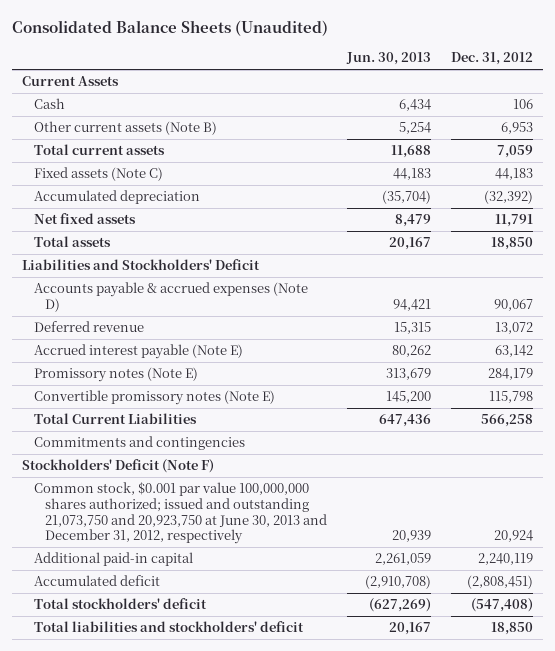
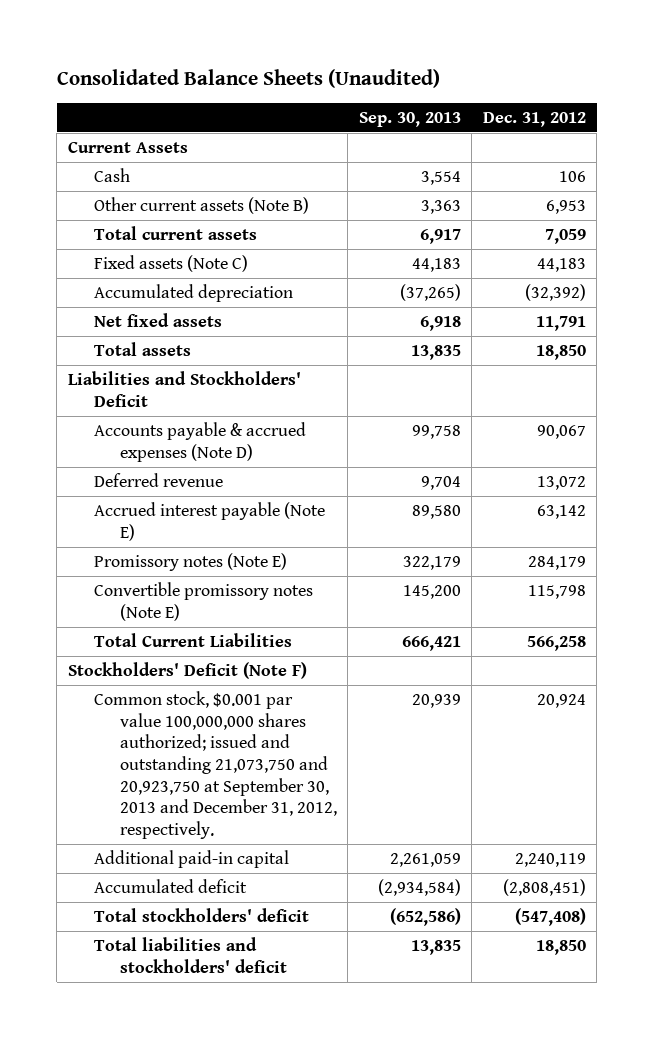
[346,52,432,66] Jun. 30, 2013 -> none
none -> [358,111,461,127] Sep. 30, 2013
[33,436,245,451] Commitments and contingencies -> none
[33,482,328,545] Common stock, $0.001 par value 100,000,000 shares authorized; issued and outstanding 21,073,750 and 20,923,750 at June 30, 2013 and December 31, 2012, respectively -> [93,691,337,839] Common stock, $0.001 par value 100,000,000 shares authorized; issued and outstanding 21,073,750 and 20,923,750 at September 30, 2013 and December 31, 2012, respectively.

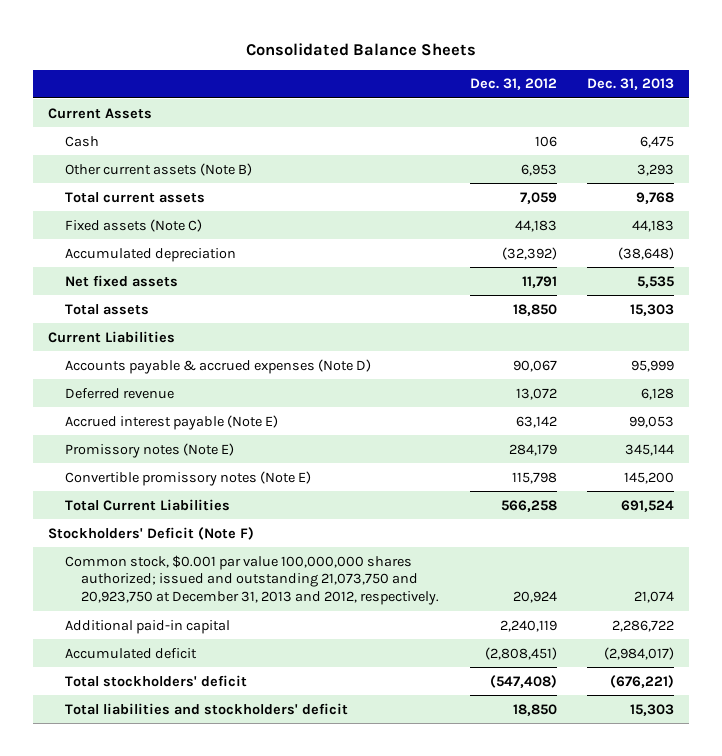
[56,68,440,88] Consolidated Balance Sheets (Unaudited) -> [246,43,477,57] Consolidated Balance Sheets
[358,111,461,127] Sep. 30, 2013 -> none
none -> [587,78,675,91] Dec. 31, 2013
[67,371,301,407] Liabilities and Stockholders' Deficit -> none
none -> [48,330,176,343] Current Liabilities
[93,691,337,839] Common stock, $0.001 par value 100,000,000 shares authorized; issued and outstanding 21,073,750 and 20,923,750 at September 30, 2013 and December 31, 2012, respectively. -> [64,554,439,606] Common stock, $0.001 par value 100,000,000 shares authorized; issued and outstanding 21,073,750 and 20,923,750 at December 31, 2013 and 2012, respectively.

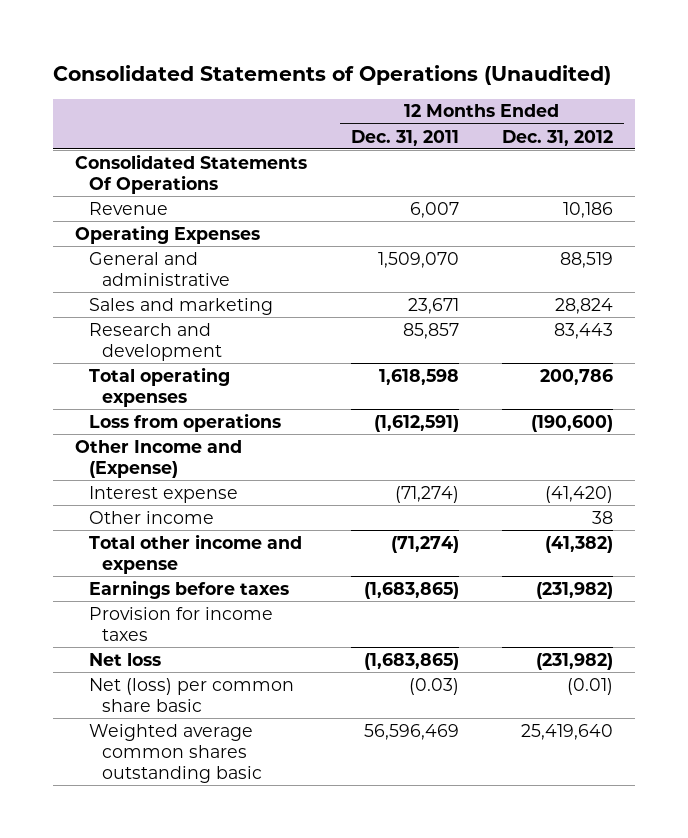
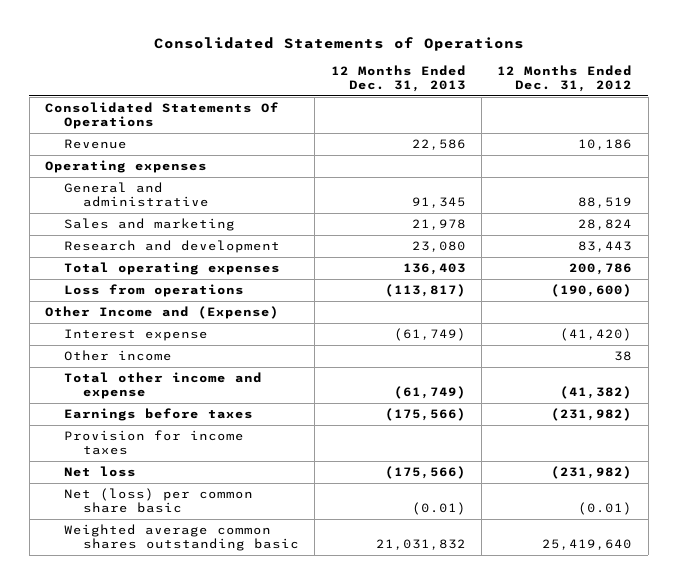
[53,64,612,85] Consolidated Statements of Operations (Unaudited) -> [153,36,524,51] Consolidated Statements of Operations
[350,129,459,146] Dec. 31, 2011 -> none
none -> [330,64,466,92] 12 Months Ended Dec. 31, 2013
[75,224,261,244] Operating Expenses -> [45,160,208,174] Operating expenses

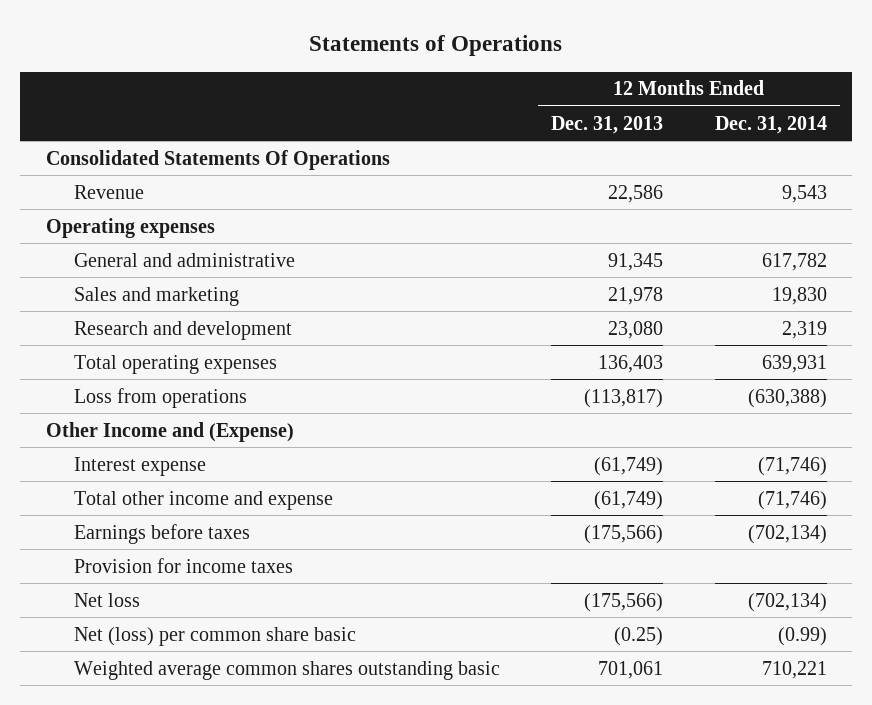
[153,36,524,51] Consolidated Statements of Operations -> [309,35,563,57] Statements of Operations
[497,64,633,92] 12 Months Ended Dec. 31, 2012 -> none
none -> [714,115,827,134] Dec. 31, 2014
[64,350,173,362] Other income -> none
[411,502,466,516] (0.01) -> [614,626,664,646] (0.25)
[375,539,466,551] 21,031,832 -> [598,660,664,679] 701,061

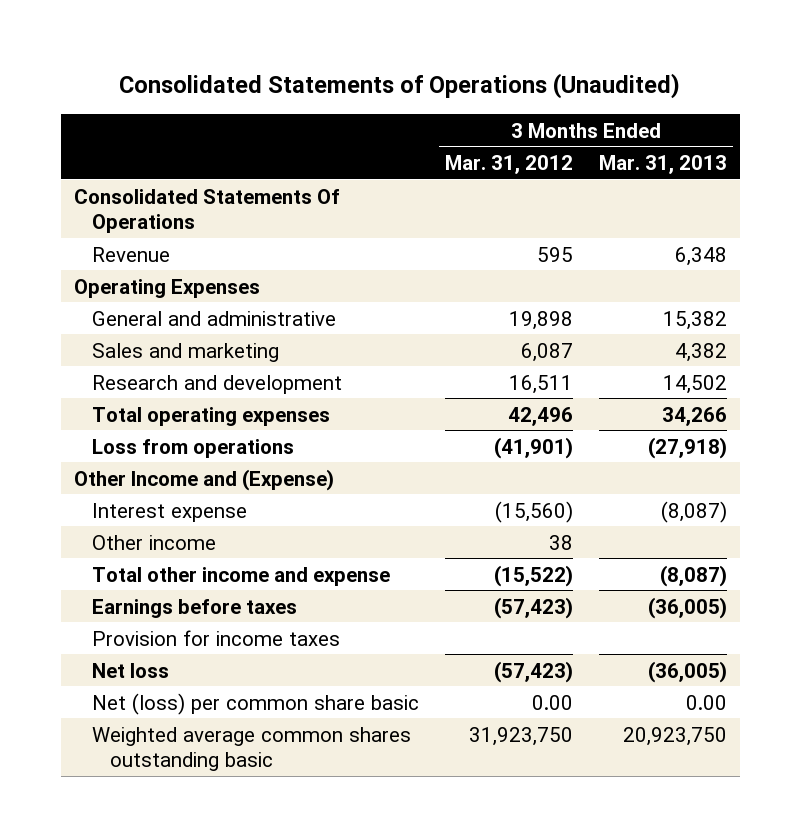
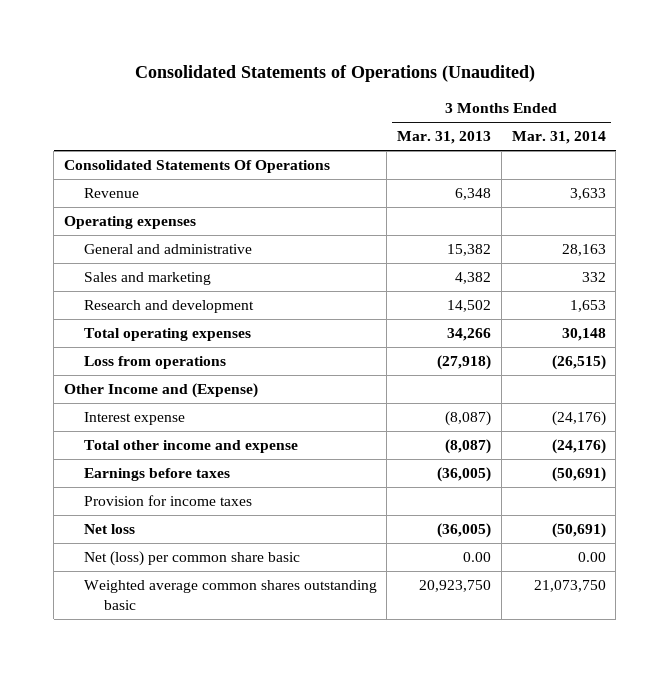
[445,154,574,174] Mar. 31, 2012 -> none
none -> [511,131,606,145] Mar. 31, 2014
[74,278,261,298] Operating Expenses -> [63,216,196,230] Operating expenses
[92,534,217,550] Other income -> none

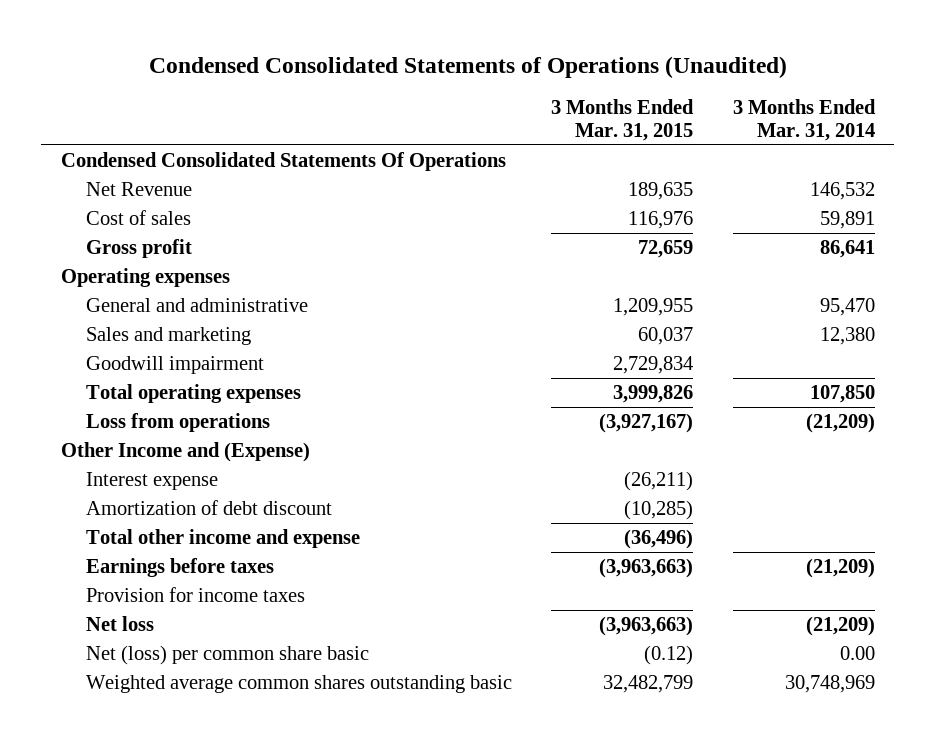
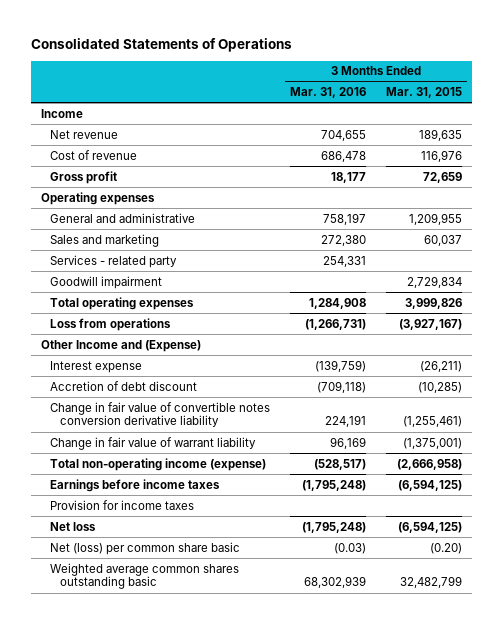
[148,55,787,78] Condensed Consolidated Statements of Operations (Unaudited) -> [31,38,293,53] Consolidated Statements of Operations
[732,98,876,142] 3 Months Ended Mar. 31, 2014 -> none
none -> [290,87,367,99] Mar. 31, 2016
[60,151,506,171] Condensed Consolidated Statements Of Operations -> none
none -> [41,108,84,118] Income
[85,181,192,196] Net Revenue -> [50,129,119,139] Net revenue
[85,209,191,225] Cost of sales -> [50,149,138,160] Cost of revenue
none -> [50,254,178,268] Services - related party
[85,499,332,515] Amortization of debt discount -> [50,380,198,391] Accretion of debt discount
none -> [50,401,271,428] Change in fair value of convertible notes conversion derivative liability
none -> [50,436,257,450] Change in fair value of warrant liability
[85,528,360,548] Total other income and expense -> [50,457,267,471] Total non-operating income (expense)
[624,528,694,549] (36,496) -> [396,458,462,470] (2,666,958)
[85,557,274,577] Earnings before taxes -> [50,478,221,492] Earnings before income taxes
[599,557,694,578] (3,963,663) -> [397,479,462,491] (6,594,125)
[599,615,694,636] (3,963,663) -> [397,521,462,533] (6,594,125)
[644,644,694,665] (0.12) -> [429,542,462,554] (0.20)

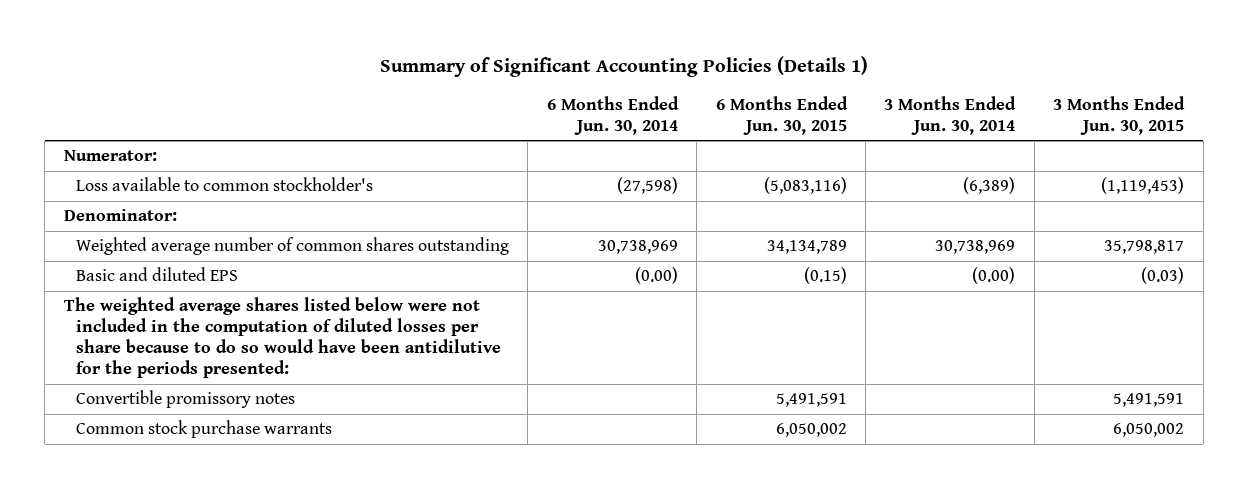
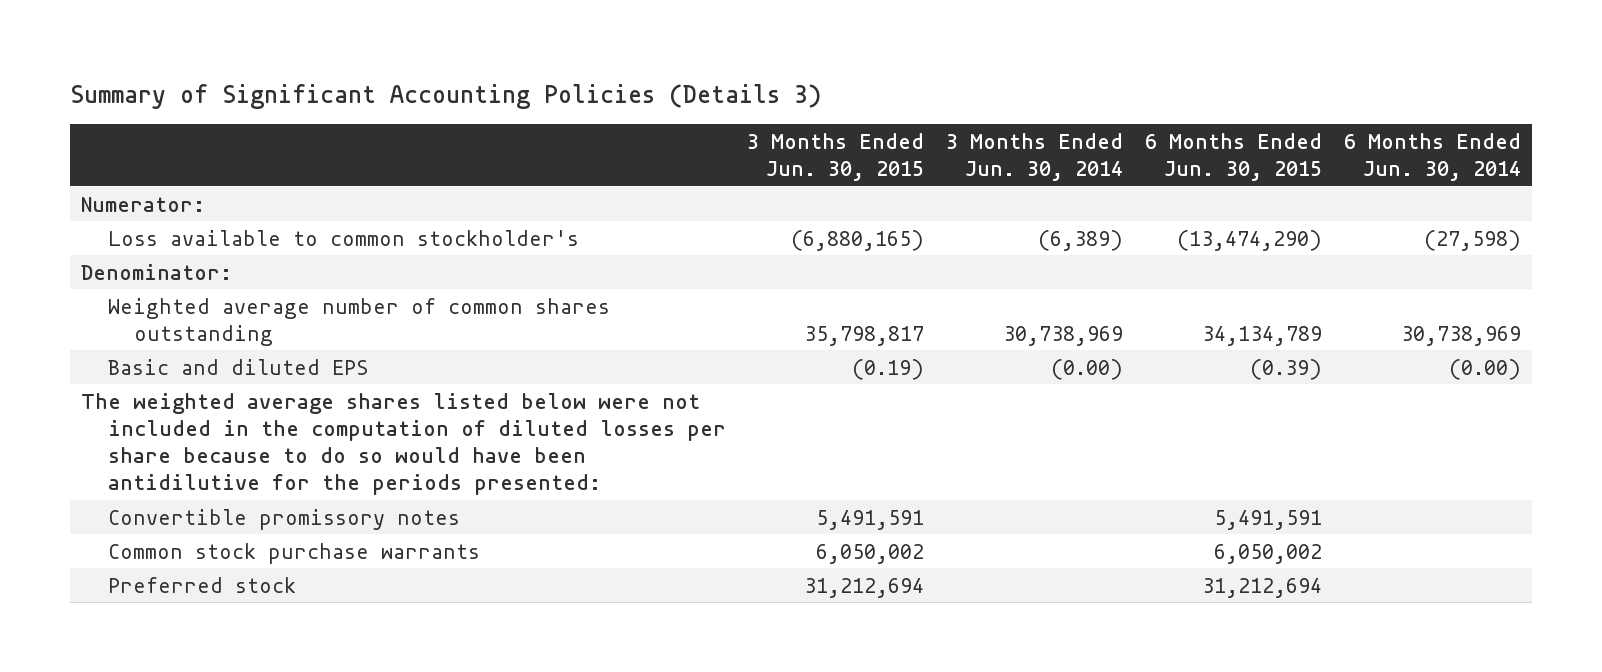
[379,55,868,77] Summary of Significant Accounting Policies (Details 1) -> [69,84,821,110] Summary of Significant Accounting Policies (Details 3)
[763,177,847,195] (5,083,116) -> [1177,229,1323,251] (13,474,290)
[1101,177,1185,195] (1,119,453) -> [791,229,925,251] (6,880,165)
[803,267,847,285] (0.15) -> [1250,358,1323,380] (0.39)
[1141,267,1185,285] (0.03) -> [852,358,925,380] (0.19)
none -> [107,576,296,593] Preferred stock

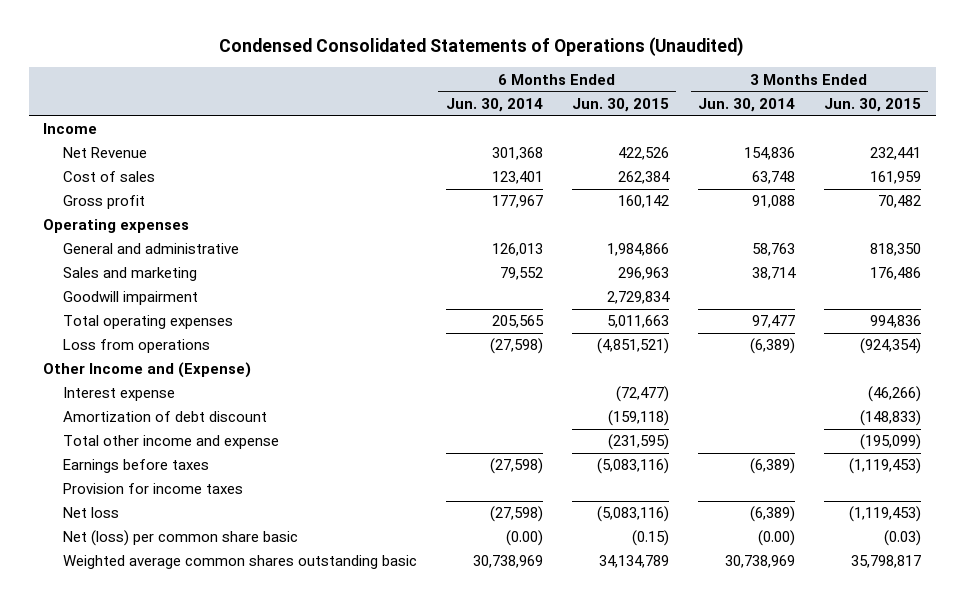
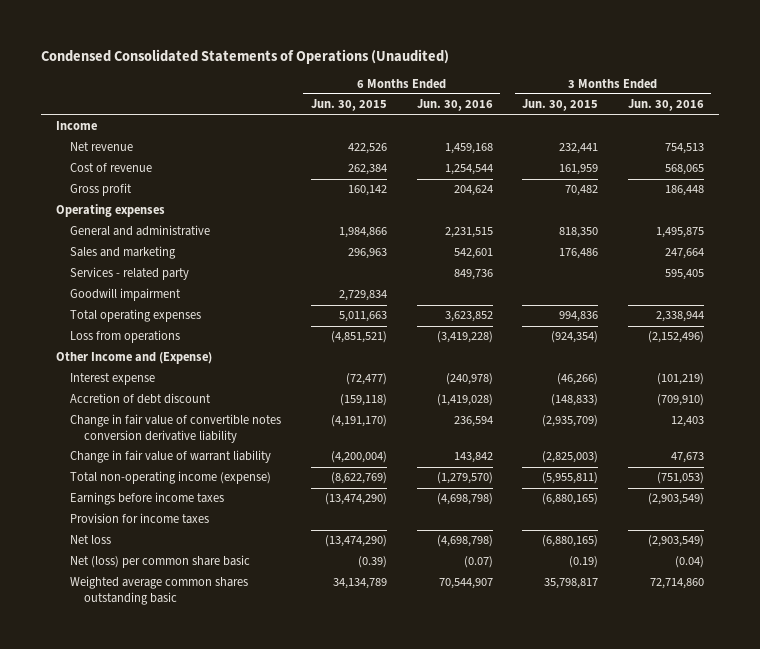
[445,97,543,112] Jun. 30, 2014 -> none
[697,97,795,112] Jun. 30, 2014 -> none
none -> [416,99,493,112] Jun. 30, 2016
none -> [627,99,704,112] Jun. 30, 2016
[62,147,147,159] Net Revenue -> [70,142,134,152] Net revenue
[62,171,155,183] Cost of sales -> [70,163,153,173] Cost of revenue
none -> [70,267,190,281] Services - related party
[62,411,267,423] Amortization of debt discount -> [70,393,212,405] Accretion of debt discount
none -> [70,414,282,443] Change in fair value of convertible notes conversion derivative liability
none -> [70,450,272,464] Change in fair value of warrant liability
[62,435,279,450] Total other income and expense -> [70,471,272,485] Total non-operating income (expense)
[607,434,669,451] (231,595) -> [330,472,387,485] (8,622,769)
[860,434,922,451] (195,099) -> [542,472,599,485] (5,955,811)
[62,459,209,474] Earnings before taxes -> [70,492,225,506] Earnings before income taxes
[596,458,669,475] (5,083,116) -> [324,493,387,506] (13,474,290)
[849,458,922,475] (1,119,453) -> [542,493,599,506] (6,880,165)
[596,506,669,523] (5,083,116) -> [324,535,387,548] (13,474,290)
[849,506,922,523] (1,119,453) -> [542,535,599,548] (6,880,165)
[631,530,669,547] (0.15) -> [357,556,387,569] (0.39)
[884,530,922,547] (0.03) -> [569,556,599,569] (0.19)

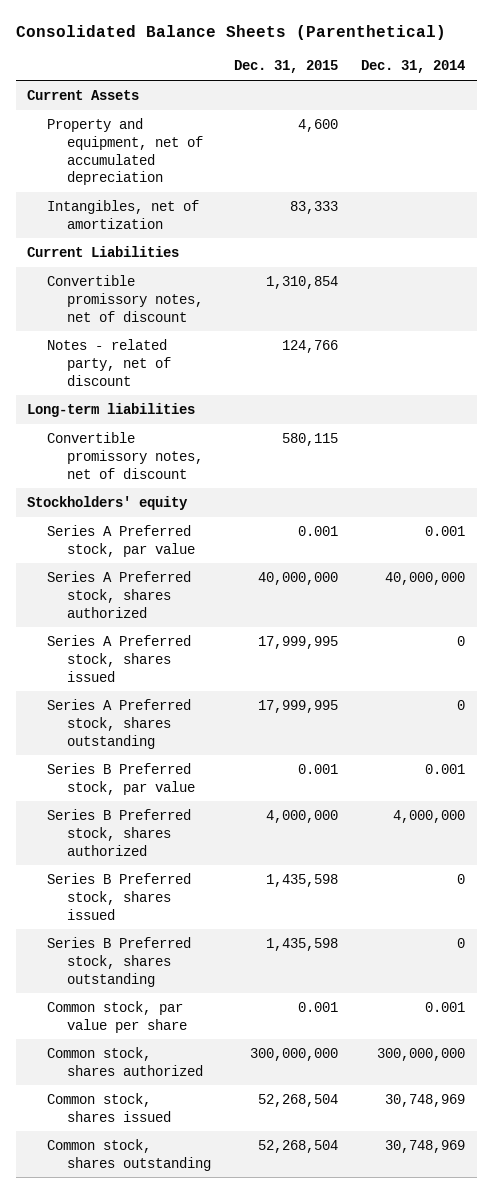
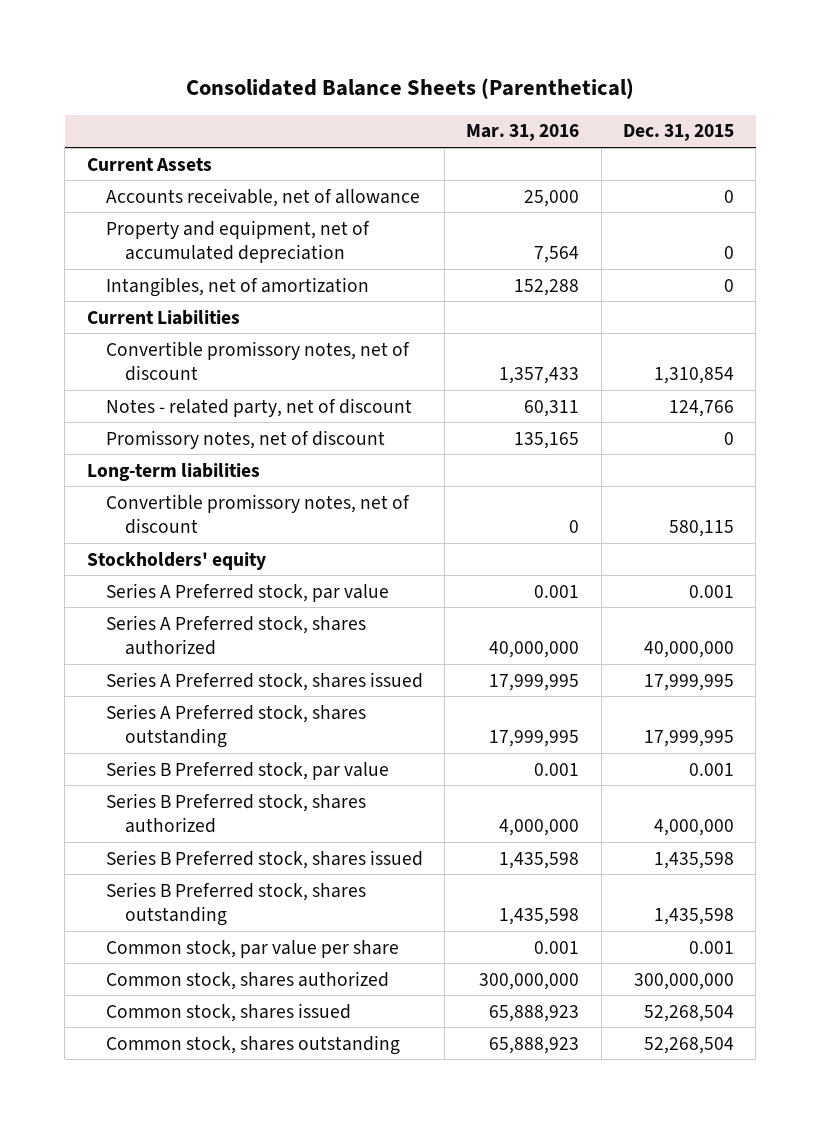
[361,60,466,74] Dec. 31, 2014 -> none
none -> [466,124,580,142] Mar. 31, 2016
none -> [105,187,420,207] Accounts receivable, net of allowance
[298,118,339,132] 4,600 -> [723,245,734,259] 0
[290,200,339,214] 83,333 -> [723,278,734,292] 0
none -> [105,429,385,449] Promissory notes, net of discount

